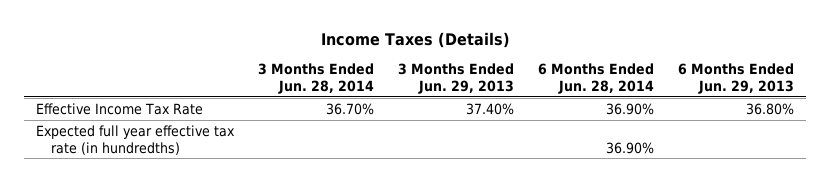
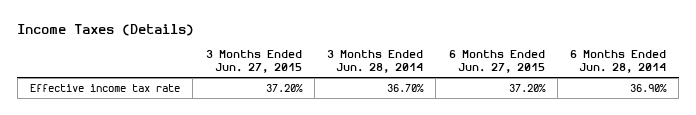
[398,63,515,95] 3 Months Ended Jun. 29, 2013 -> none
[677,63,794,95] 6 Months Ended Jun. 29, 2013 -> none
none -> [205,50,302,74] 3 Months Ended Jun. 27, 2015
none -> [448,50,545,74] 6 Months Ended Jun. 27, 2015
[36,124,236,155] Expected full year effective tax rate (in hundredths) -> none
[36,102,204,115] Effective Income Tax Rate -> [29,83,180,92] Effective income tax rate

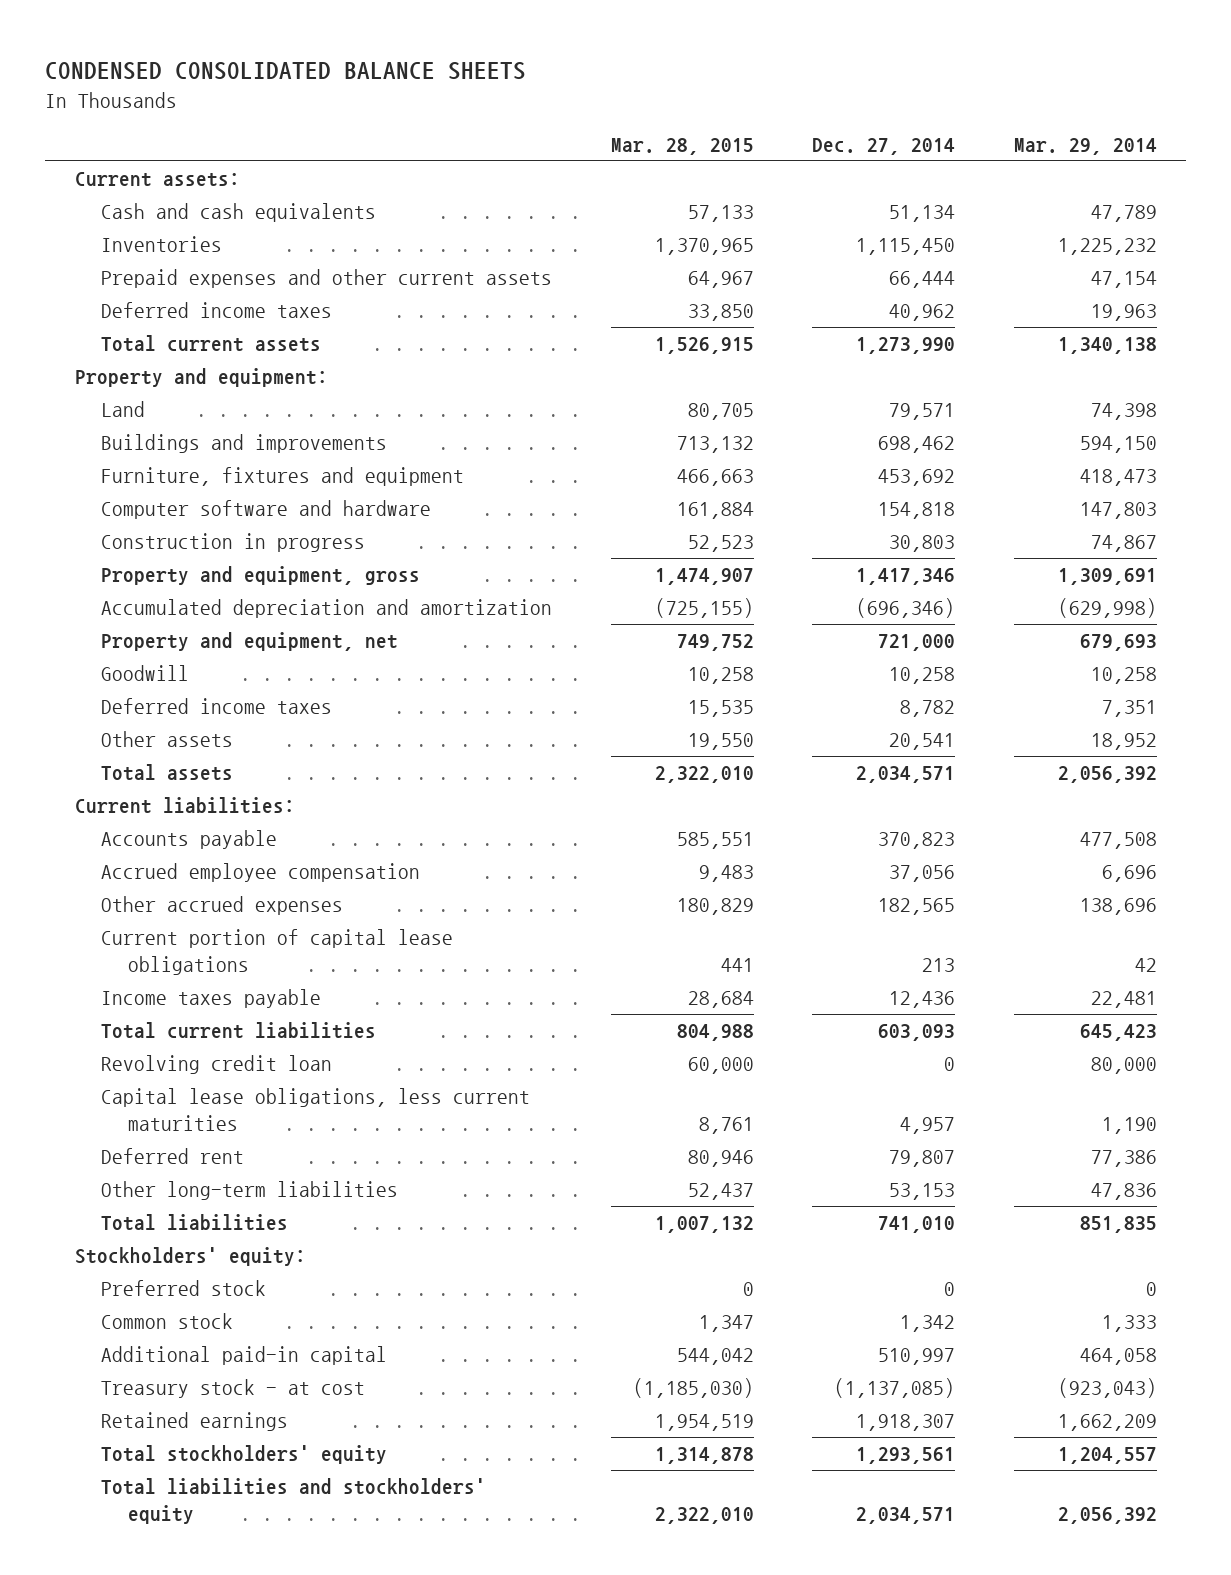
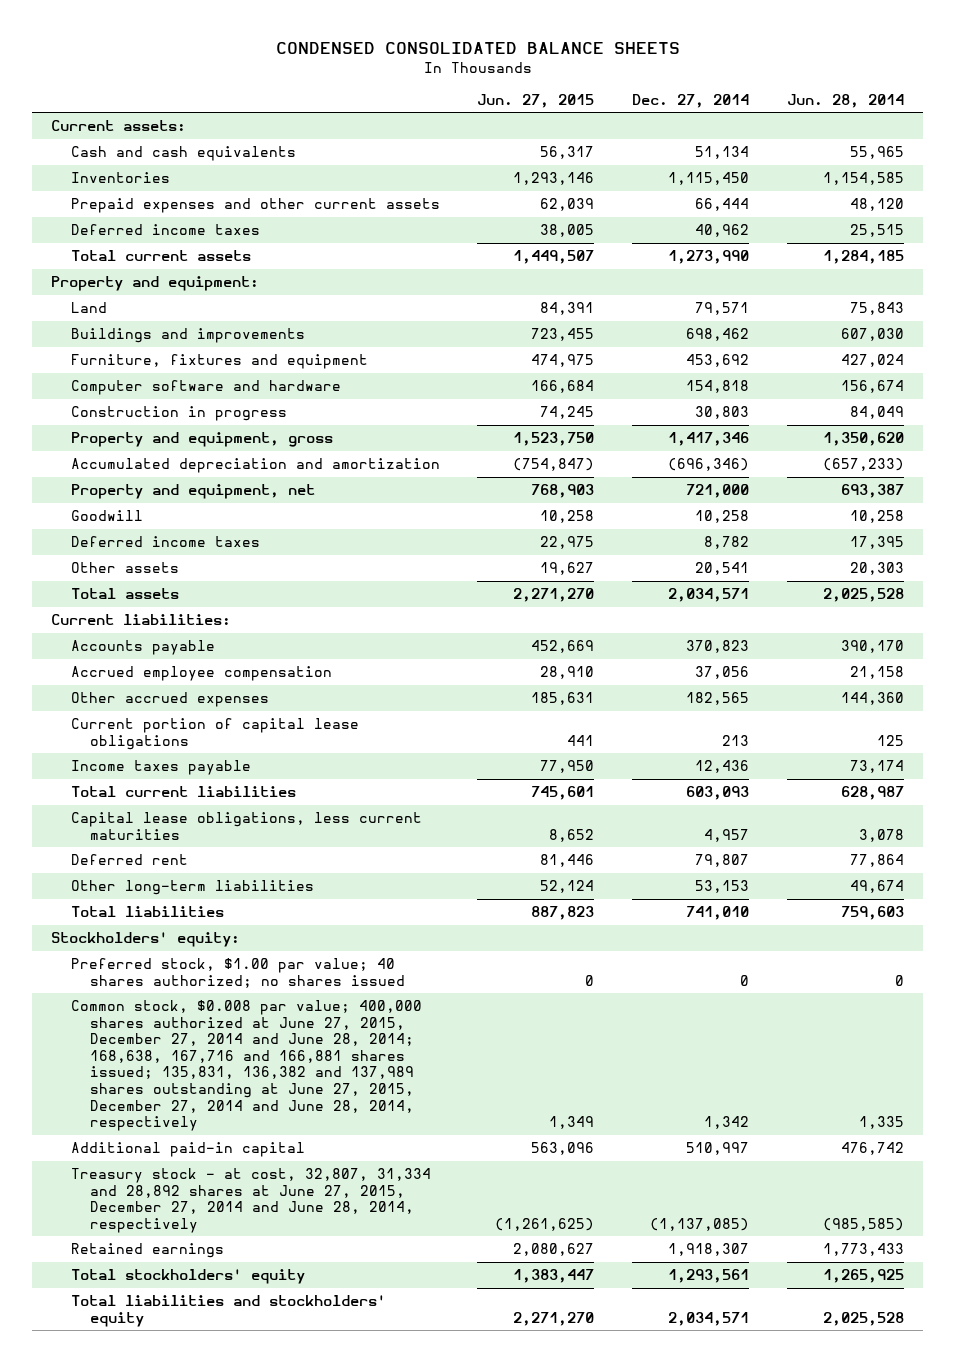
[610,138,754,156] Mar. 28, 2015 -> none
[1013,138,1157,156] Mar. 29, 2014 -> none
none -> [477,93,595,108] Jun. 27, 2015
none -> [787,93,905,108] Jun. 28, 2014
[101,1055,333,1075] Revolving credit loan -> none
[101,1280,267,1297] Preferred stock -> [70,958,405,988] Preferred stock, $1.00 par value; 40 shares authorized; no shares issued
[101,1313,234,1330] Common stock -> [70,1000,422,1132] Common stock, $0.008 par value; 400,000 shares authorized at June 27, 2015, December 27, 2014 and June 28, 2014; 168,638, 167,716 and 166,881 shares issued; 135,831, 136,382 and 137,989 shares outstanding at June 27, 2015, December 27, 2014 and June 28, 2014, respectively
[101,1379,366,1399] Treasury stock - at cost -> [70,1168,431,1233] Treasury stock - at cost, 32,807, 31,334 and 28,892 shares at June 27, 2015, December 27, 2014 and June 28, 2014, respectively

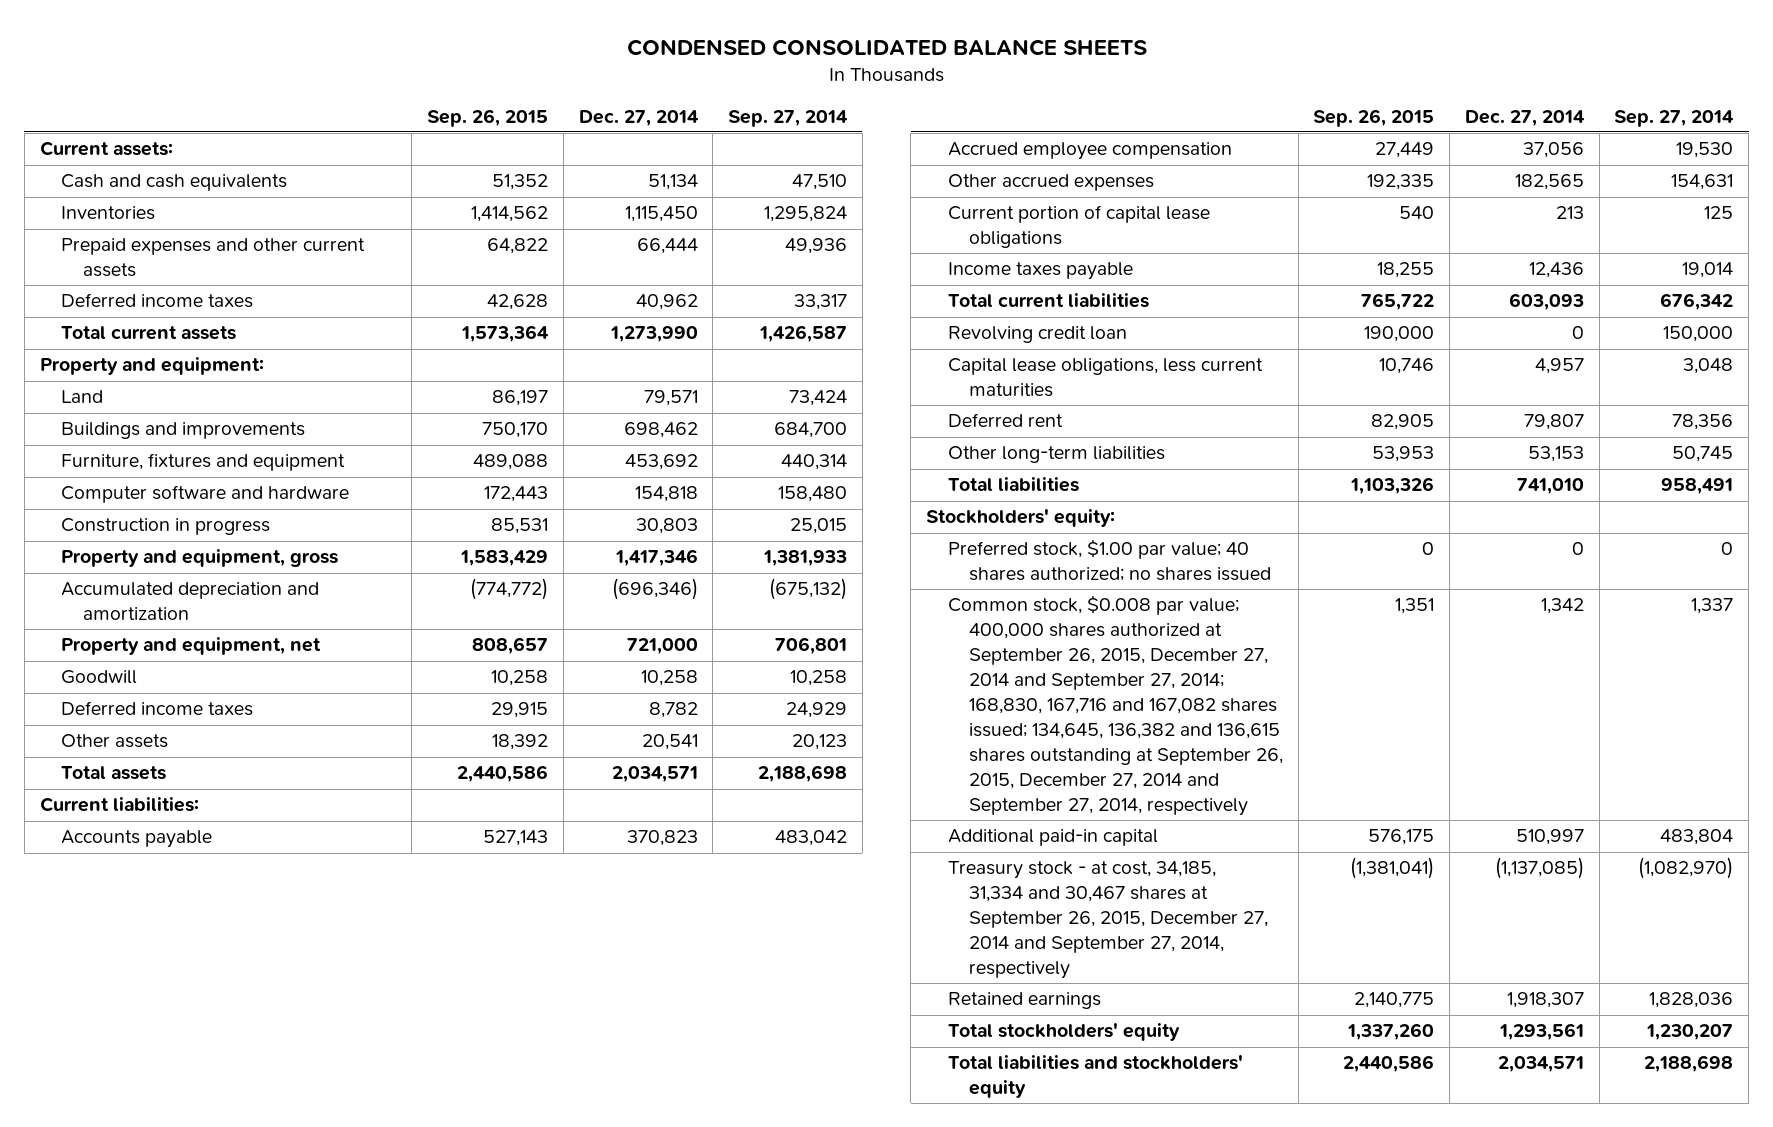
[477,93,595,108] Jun. 27, 2015 -> none
[787,93,905,108] Jun. 28, 2014 -> none
none -> [427,108,549,127] Sep. 26, 2015
none -> [728,109,849,127] Sep. 27, 2014
none -> [947,326,1127,344] Revolving credit loan
[70,1000,422,1132] Common stock, $0.008 par value; 400,000 shares authorized at June 27, 2015, December 27, 2014 and June 28, 2014; 168,638, 167,716 and 166,881 shares issued; 135,831, 136,382 and 137,989 shares outstanding at June 27, 2015, December 27, 2014 and June 28, 2014, respectively -> [947,595,1283,816] Common stock, $0.008 par value; 400,000 shares authorized at September 26, 2015, December 27, 2014 and September 27, 2014; 168,830, 167,716 and 167,082 shares issued; 134,645, 136,382 and 136,615 shares outstanding at September 26, 2015, December 27, 2014 and September 27, 2014, respectively
[70,1168,431,1233] Treasury stock - at cost, 32,807, 31,334 and 28,892 shares at June 27, 2015, December 27, 2014 and June 28, 2014, respectively -> [947,861,1268,980] Treasury stock - at cost, 34,185, 31,334 and 30,467 shares at September 26, 2015, December 27, 2014 and September 27, 2014, respectively

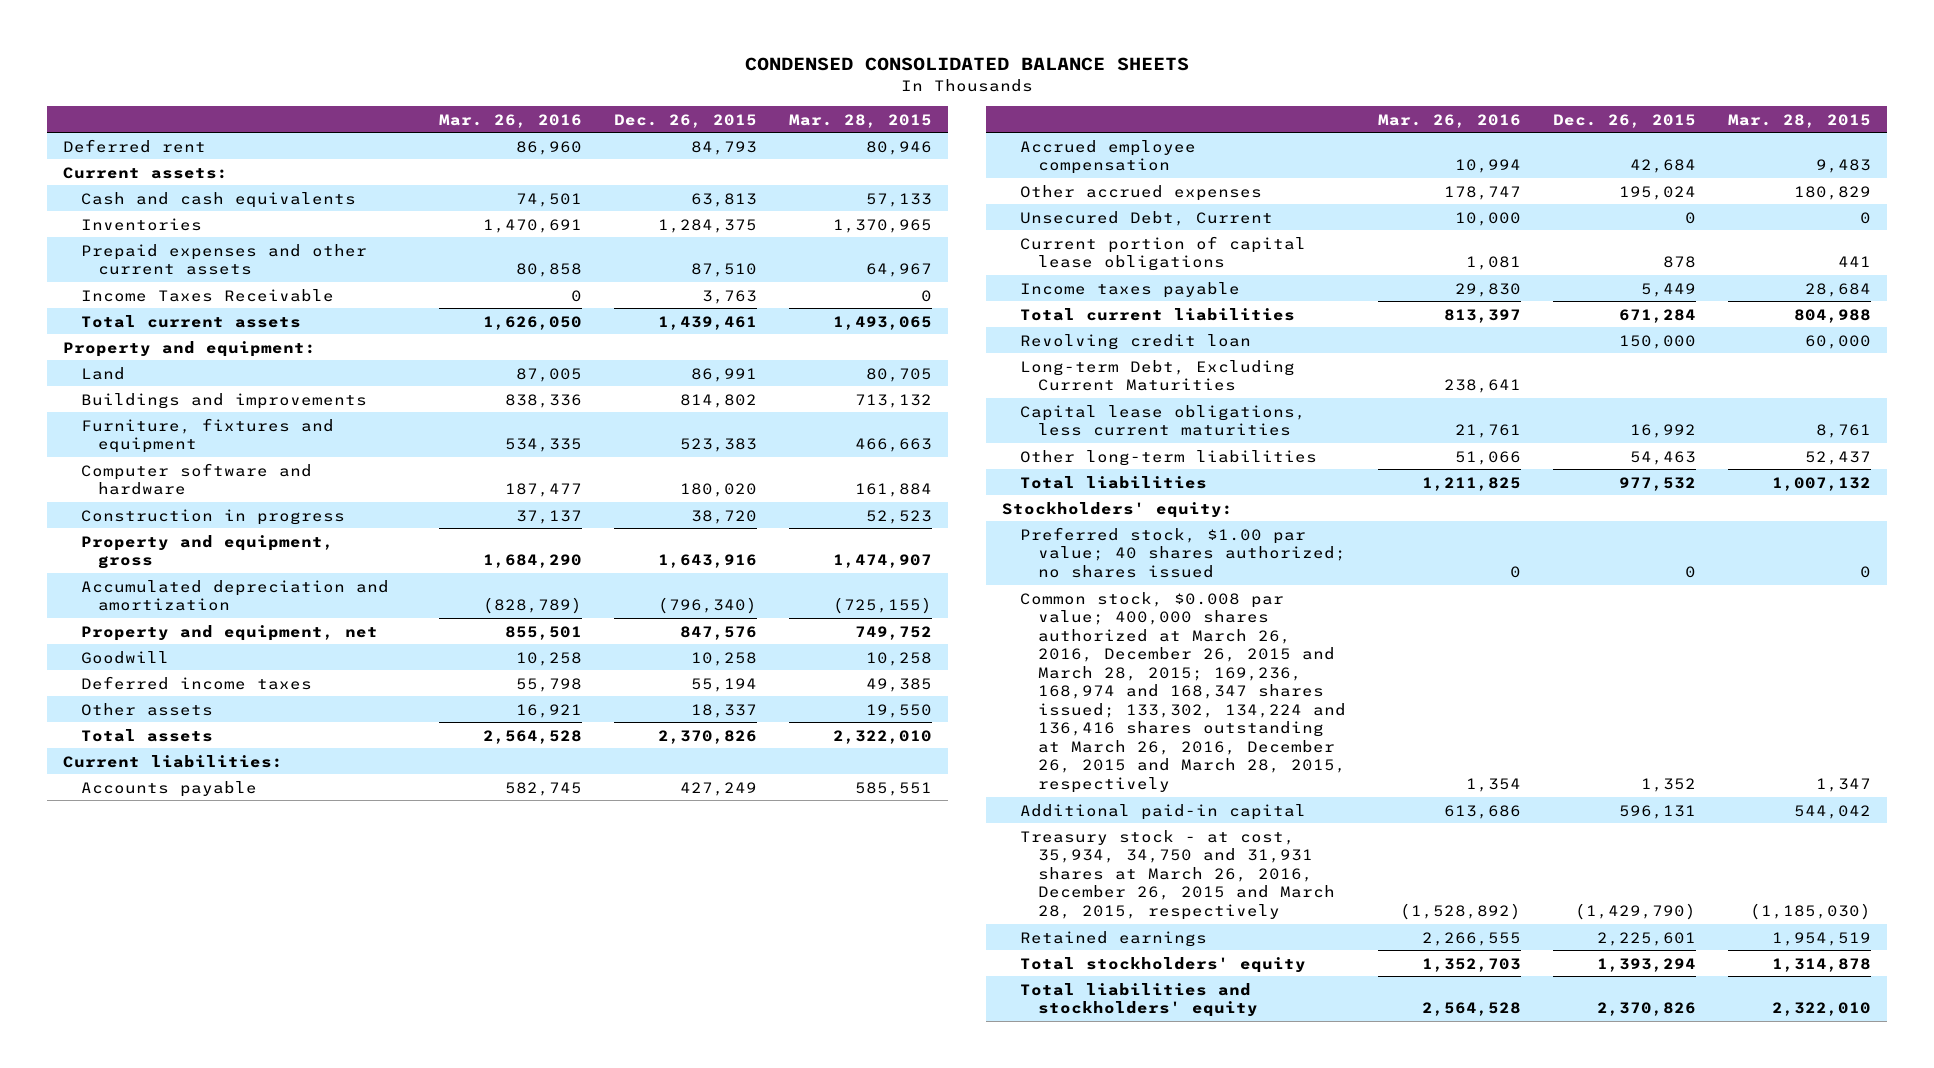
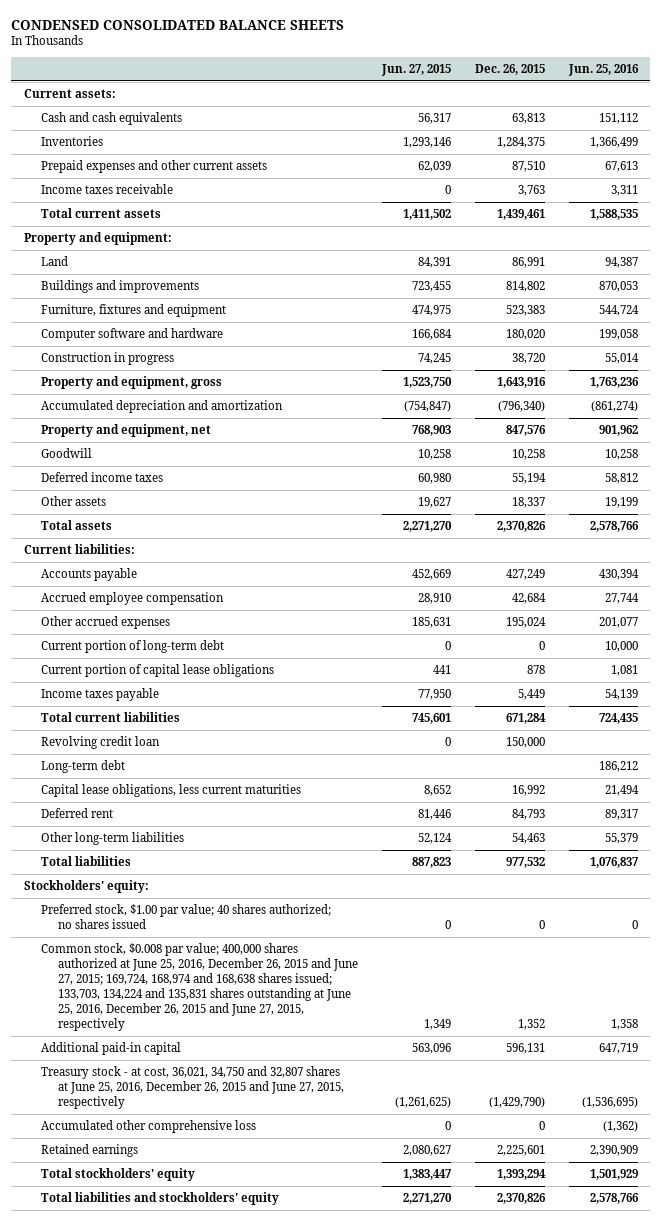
[438,113,582,128] Mar. 26, 2016 -> none
[789,113,933,128] Mar. 28, 2015 -> none
none -> [380,64,451,77] Jun. 27, 2015
none -> [568,64,640,77] Jun. 25, 2016
[80,288,334,302] Income Taxes Receivable -> [40,184,173,195] Income taxes receivable
[1019,210,1273,226] Unsecured Debt, Current -> [40,640,224,654] Current portion of long-term debt
[1019,359,1295,392] Long-term Debt, Excluding Current Maturities -> [40,760,125,774] Long-term debt
[62,138,206,153] Deferred rent -> [40,808,113,819] Deferred rent
[1019,591,1346,793] Common stock, $0.008 par value; 400,000 shares authorized at March 26, 2016, December 26, 2015 and March 28, 2015; 169,236, 168,974 and 168,347 shares issued; 133,302, 134,224 and 136,416 shares outstanding at March 26, 2016, December 26, 2015 and March 28, 2015, respectively -> [40,943,358,1032] Common stock, $0.008 par value; 400,000 shares authorized at June 25, 2016, December 26, 2015 and June 27, 2015; 169,724, 168,974 and 168,638 shares issued; 133,703, 134,224 and 135,831 shares outstanding at June 25, 2016, December 26, 2015 and June 27, 2015, respectively
[1019,829,1335,920] Treasury stock - at cost, 35,934, 34,750 and 31,931 shares at March 26, 2016, December 26, 2015 and March 28, 2015, respectively -> [40,1066,344,1110] Treasury stock - at cost, 36,021, 34,750 and 32,807 shares at June 25, 2016, December 26, 2015 and June 27, 2015, respectively
none -> [40,1120,256,1134] Accumulated other comprehensive loss

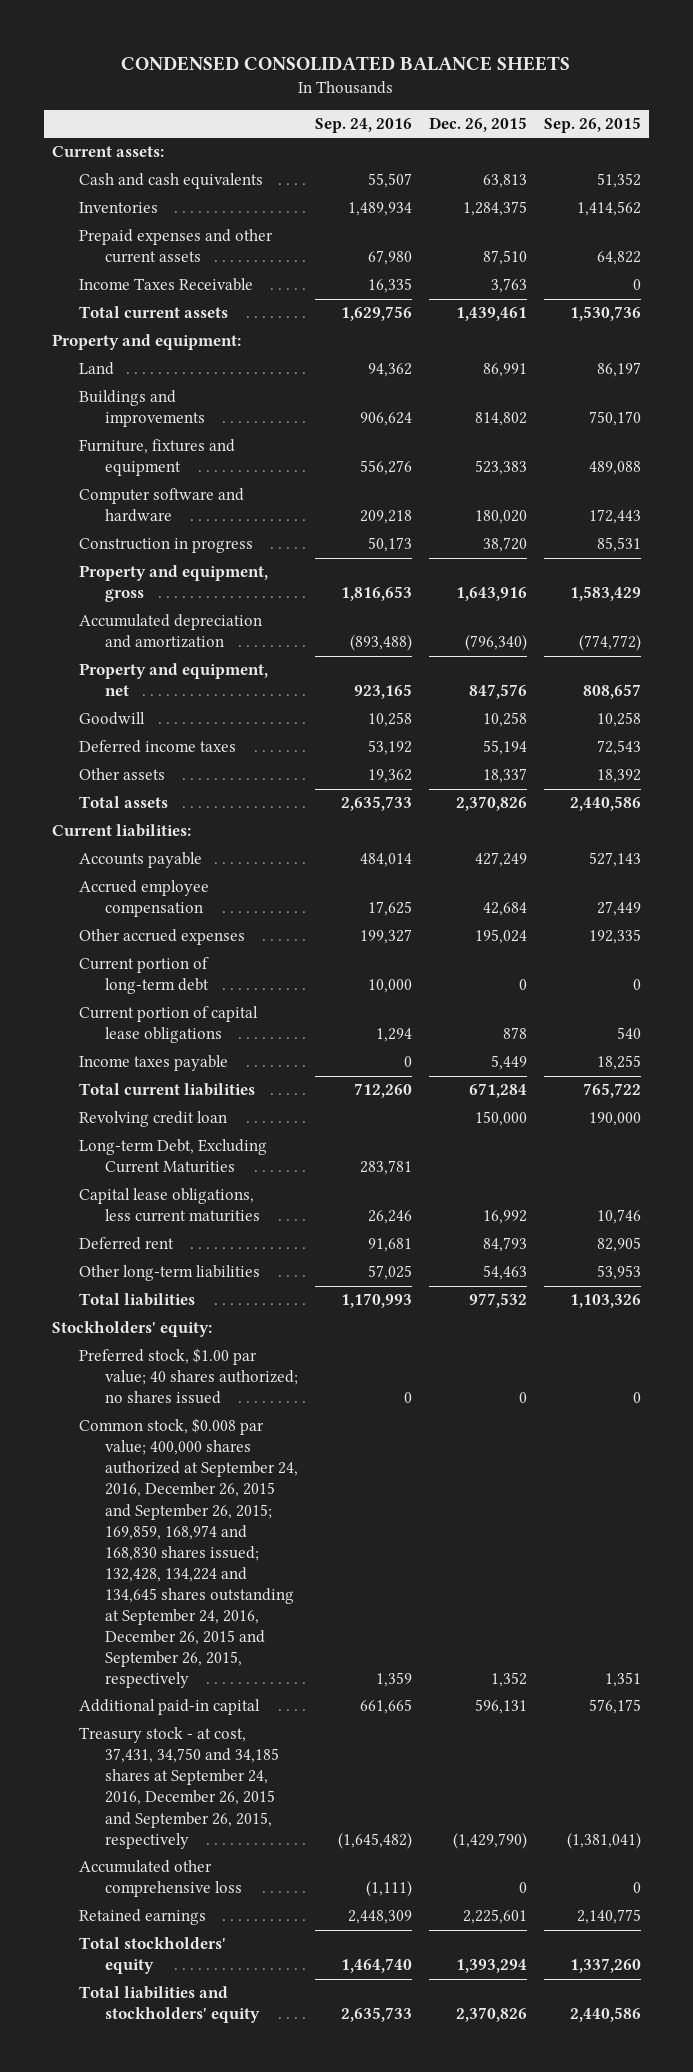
[380,64,451,77] Jun. 27, 2015 -> none
[568,64,640,77] Jun. 25, 2016 -> none
none -> [314,118,412,134] Sep. 24, 2016
none -> [543,117,641,134] Sep. 26, 2015
[40,184,173,195] Income taxes receivable -> [78,278,253,292] Income Taxes Receivable
[40,760,125,774] Long-term debt -> [78,1139,267,1174] Long-term Debt, Excluding Current Maturities
[40,943,358,1032] Common stock, $0.008 par value; 400,000 shares authorized at June 25, 2016, December 26, 2015 and June 27, 2015; 169,724, 168,974 and 168,638 shares issued; 133,703, 134,224 and 135,831 shares outstanding at June 25, 2016, December 26, 2015 and June 27, 2015, respectively -> [78,1418,298,1688] Common stock, $0.008 par value; 400,000 shares authorized at September 24, 2016, December 26, 2015 and September 26, 2015; 169,859, 168,974 and 168,830 shares issued; 132,428, 134,224 and 134,645 shares outstanding at September 24, 2016, December 26, 2015 and September 26, 2015, respectively
[40,1066,344,1110] Treasury stock - at cost, 36,021, 34,750 and 32,807 shares at June 25, 2016, December 26, 2015 and June 27, 2015, respectively -> [78,1727,279,1849] Treasury stock - at cost, 37,431, 34,750 and 34,185 shares at September 24, 2016, December 26, 2015 and September 26, 2015, respectively

